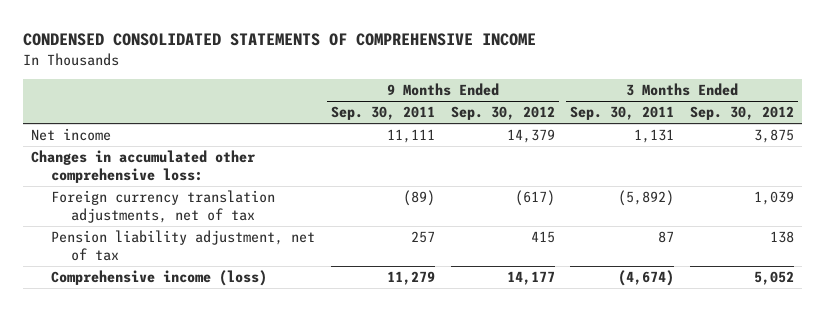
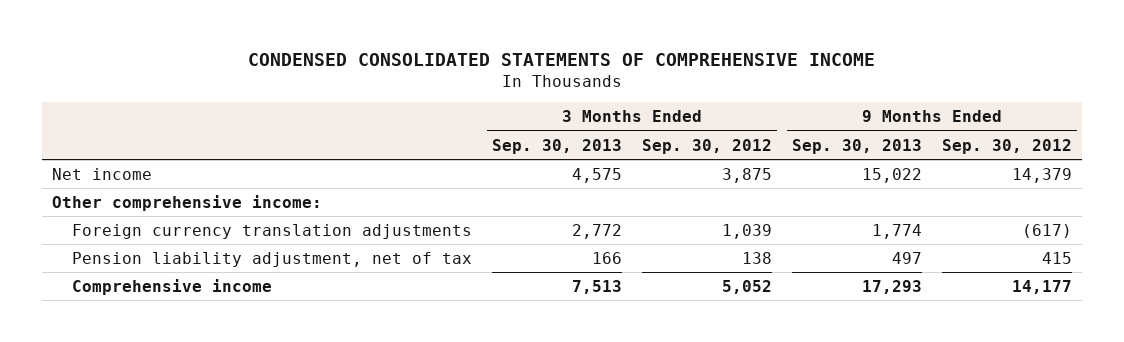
[330,106,435,121] Sep. 30, 2011 -> none
[570,106,675,121] Sep. 30, 2011 -> none
none -> [491,138,622,154] Sep. 30, 2013
none -> [791,138,922,154] Sep. 30, 2013
[30,150,256,183] Changes in accumulated other comprehensive loss: -> [52,194,323,211] Other comprehensive income:
[50,190,275,223] Foreign currency translation adjustments, net of tax -> [71,223,472,239] Foreign currency translation adjustments
[50,270,267,287] Comprehensive income (loss) -> [71,278,272,295] Comprehensive income

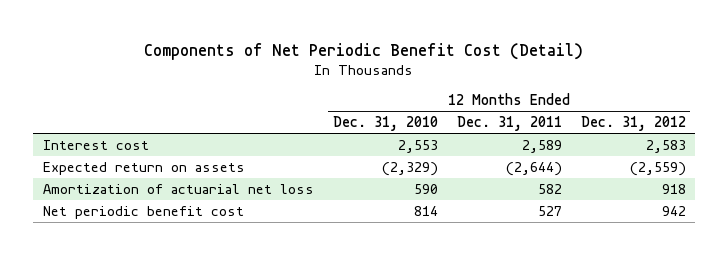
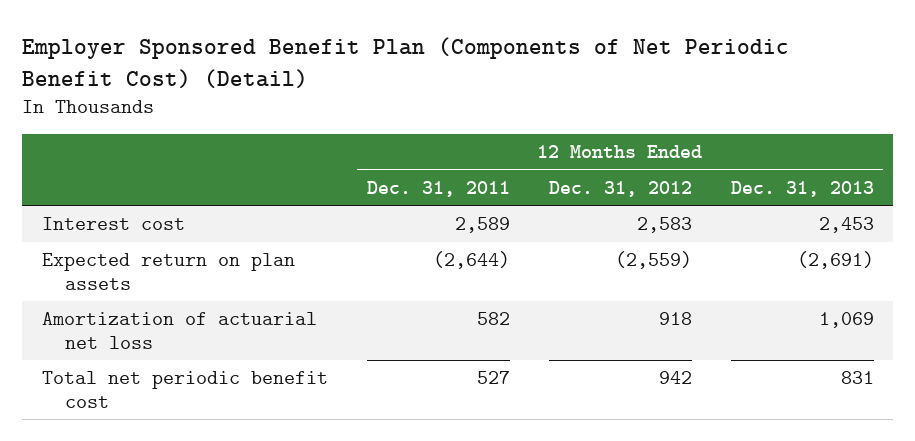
[144,42,584,60] Components of Net Periodic Benefit Cost (Detail) -> [22,37,790,88] Employer Sponsored Benefit Plan (Components of Net Periodic Benefit Cost) (Detail)
[332,116,438,132] Dec. 31, 2010 -> none
none -> [730,180,874,197] Dec. 31, 2013
[42,162,245,176] Expected return on assets -> [41,253,295,290] Expected return on plan assets
[42,206,244,220] Net periodic benefit cost -> [41,371,328,408] Total net periodic benefit cost

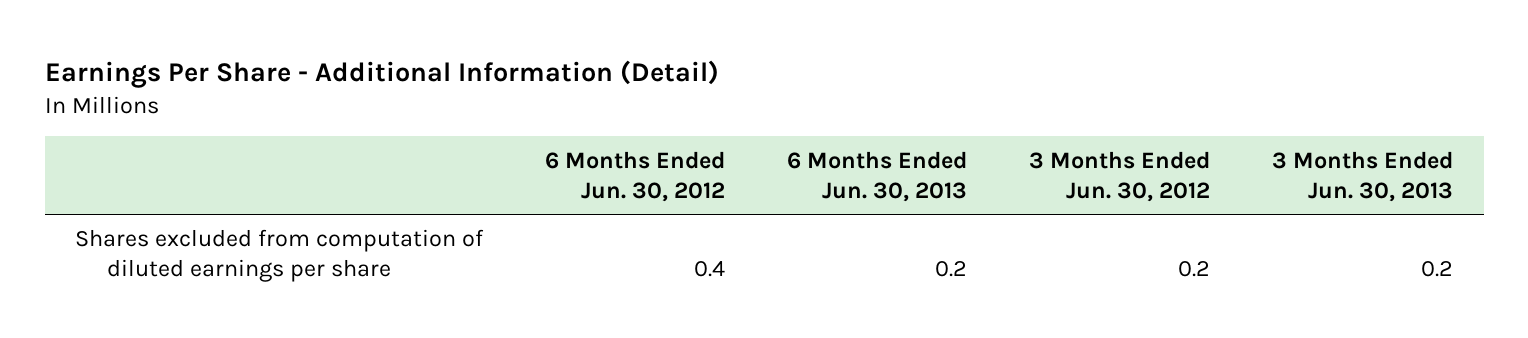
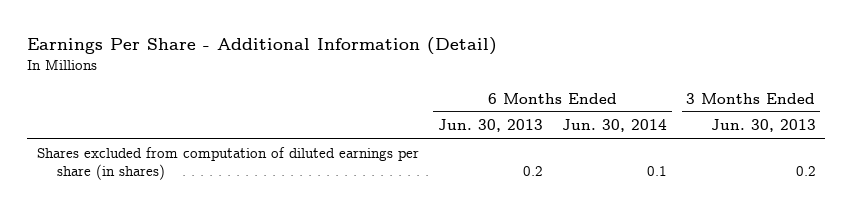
[545,150,726,202] 6 Months Ended Jun. 30, 2012 -> none
[1029,150,1211,202] 3 Months Ended Jun. 30, 2012 -> none
none -> [562,119,668,133] Jun. 30, 2014
[75,229,485,283] Shares excluded from computation of diluted earnings per share -> [36,147,419,181] Shares excluded from computation of diluted earnings per share (in shares)

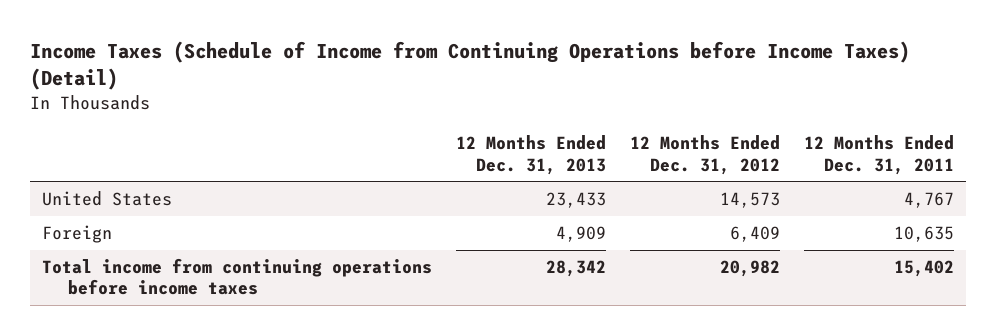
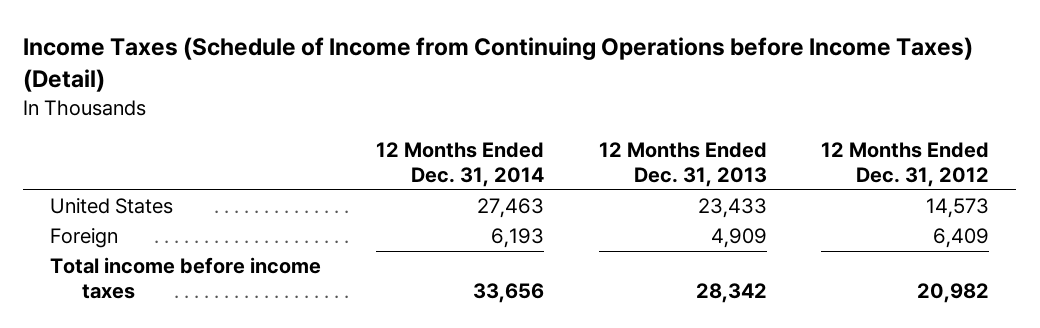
[803,135,954,175] 12 Months Ended Dec. 31, 2011 -> none
none -> [376,142,545,187] 12 Months Ended Dec. 31, 2014
[42,257,433,296] Total income from continuing operations before income taxes -> [50,257,322,299] Total income before income taxes

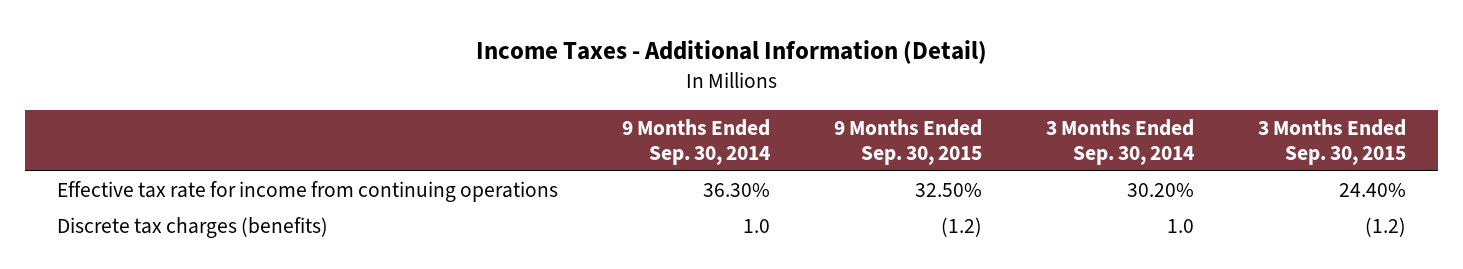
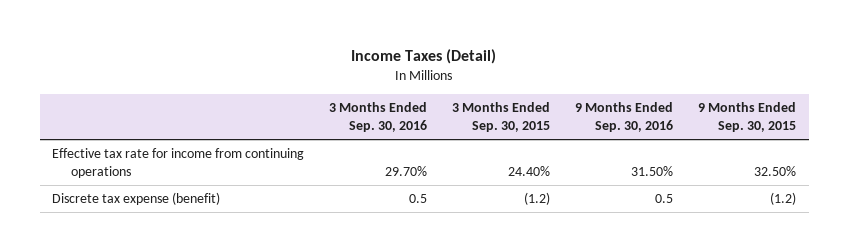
[475,39,987,64] Income Taxes - Additional Information (Detail) -> [351,49,497,65] Income Taxes (Detail)
[622,118,771,166] 9 Months Ended Sep. 30, 2014 -> none
[1046,118,1195,166] 3 Months Ended Sep. 30, 2014 -> none
none -> [329,102,428,133] 3 Months Ended Sep. 30, 2016
none -> [575,102,674,133] 9 Months Ended Sep. 30, 2016
[56,217,328,239] Discrete tax charges (benefits) -> [52,191,221,205] Discrete tax expense (benefit)

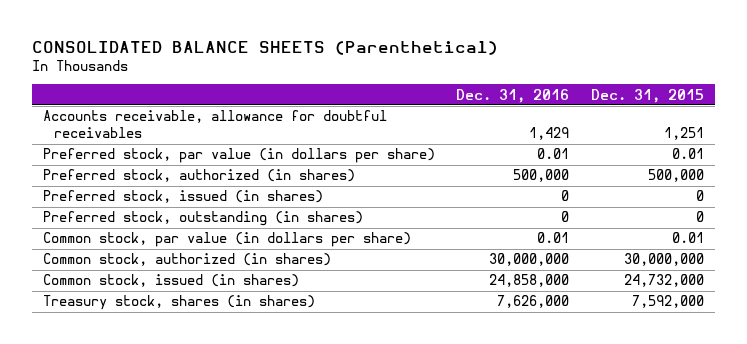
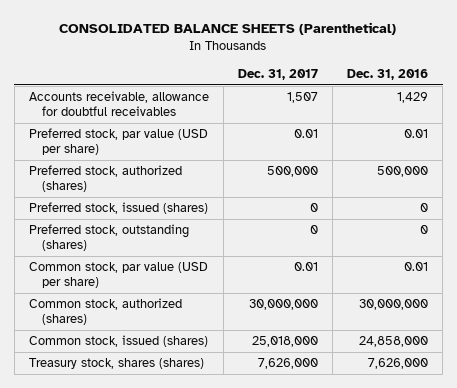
[591,88,705,103] Dec. 31, 2015 -> none
none -> [237,68,318,80] Dec. 31, 2017
[42,148,435,164] Preferred stock, par value (in dollars per share) -> [28,128,208,156] Preferred stock, par value (USD per share)
[42,169,355,183] Preferred stock, authorized (in shares) -> [28,165,182,193] Preferred stock, authorized (shares)
[42,190,323,204] Preferred stock, issued (in shares) -> [28,202,208,215] Preferred stock, issued (shares)
[42,211,363,227] Preferred stock, outstanding (in shares) -> [28,224,189,252] Preferred stock, outstanding (shares)
[42,232,411,248] Common stock, par value (in dollars per share) -> [28,262,208,289] Common stock, par value (USD per share)
[42,253,331,267] Common stock, authorized (in shares) -> [28,298,182,326] Common stock, authorized (shares)
[42,274,299,288] Common stock, issued (in shares) -> [28,335,208,348] Common stock, issued (shares)
[42,295,315,311] Treasury stock, shares (in shares) -> [28,358,204,370] Treasury stock, shares (shares)

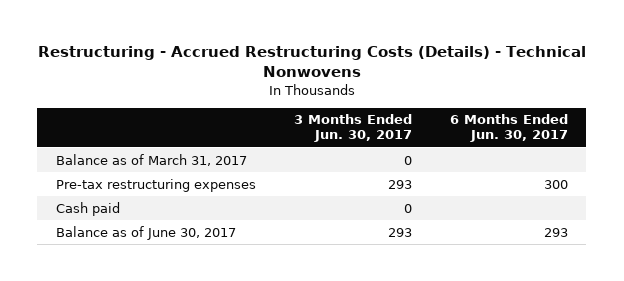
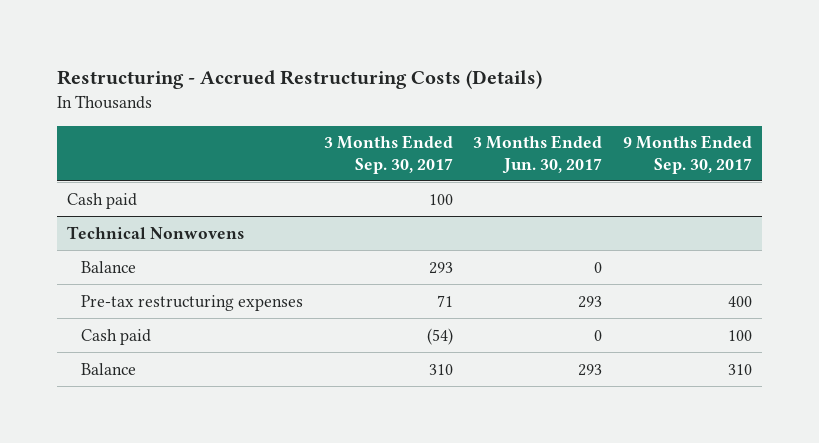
[37,46,586,78] Restructuring - Accrued Restructuring Costs (Details) - Technical Nonwovens -> [57,70,543,90] Restructuring - Accrued Restructuring Costs (Details)
[449,114,568,143] 6 Months Ended Jun. 30, 2017 -> none
none -> [323,135,453,174] 3 Months Ended Sep. 30, 2017
none -> [622,135,752,174] 9 Months Ended Sep. 30, 2017
none -> [67,192,138,209] Cash paid
none -> [67,225,245,239] Technical Nonwovens
[56,153,248,166] Balance as of March 31, 2017 -> [81,260,137,273] Balance
[56,225,237,240] Balance as of June 30, 2017 -> [81,362,137,375] Balance

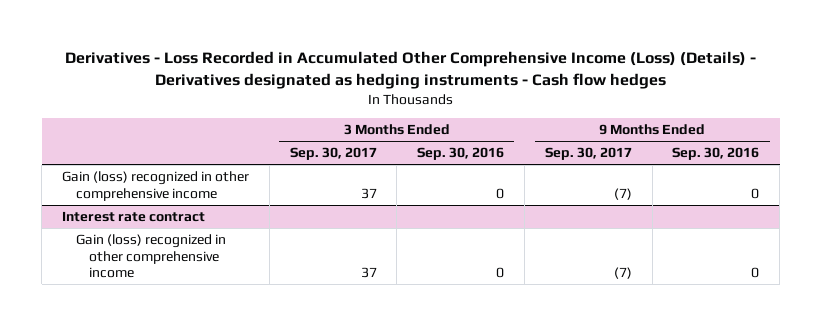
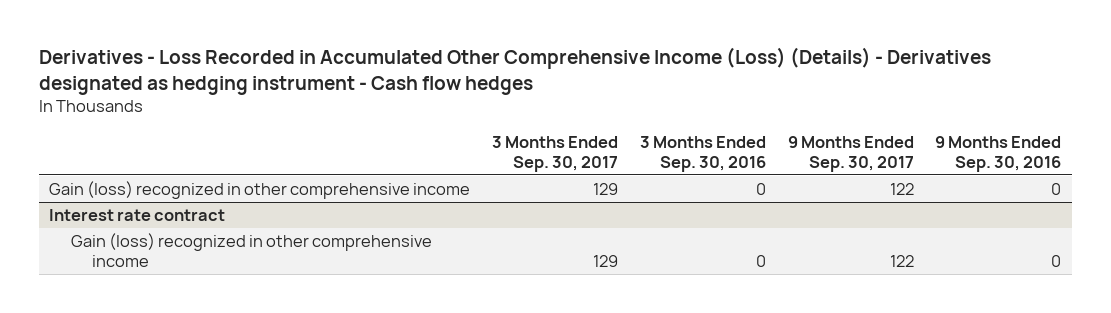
[64,51,756,90] Derivatives - Loss Recorded in Accumulated Other Comprehensive Income (Loss) (Details) - Derivatives designated as hedging instruments - Cash flow hedges -> [38,47,991,95] Derivatives - Loss Recorded in Accumulated Other Comprehensive Income (Loss) (Details) - Derivatives designated as hedging instrument - Cash flow hedges
[360,187,377,199] 37 -> [593,183,619,196] 129
[613,187,632,200] (7) -> [889,183,914,196] 122
[360,267,377,279] 37 -> [593,255,619,268] 129
[613,267,632,280] (7) -> [889,255,914,268] 122

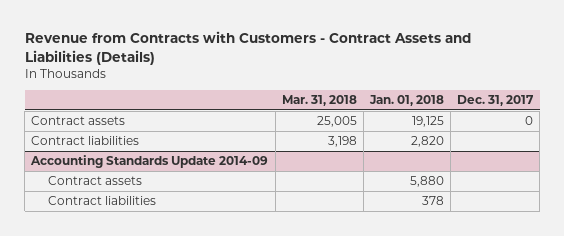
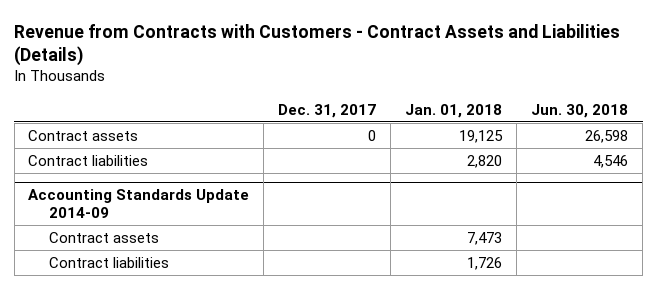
[281,94,357,106] Mar. 31, 2018 -> none
none -> [531,103,629,118] Jun. 30, 2018
[409,176,444,188] 5,880 -> [467,231,503,245] 7,473
[421,196,444,206] 378 -> [467,256,503,270] 1,726

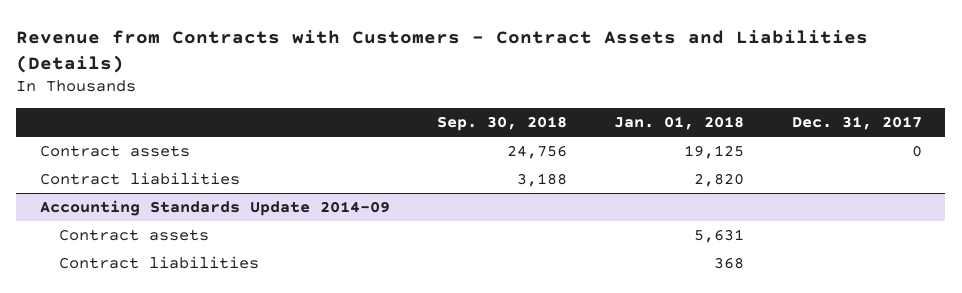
[531,103,629,118] Jun. 30, 2018 -> none
none -> [437,116,568,132] Sep. 30, 2018
[467,231,503,245] 7,473 -> [694,228,745,243] 5,631
[467,256,503,270] 1,726 -> [714,256,745,269] 368

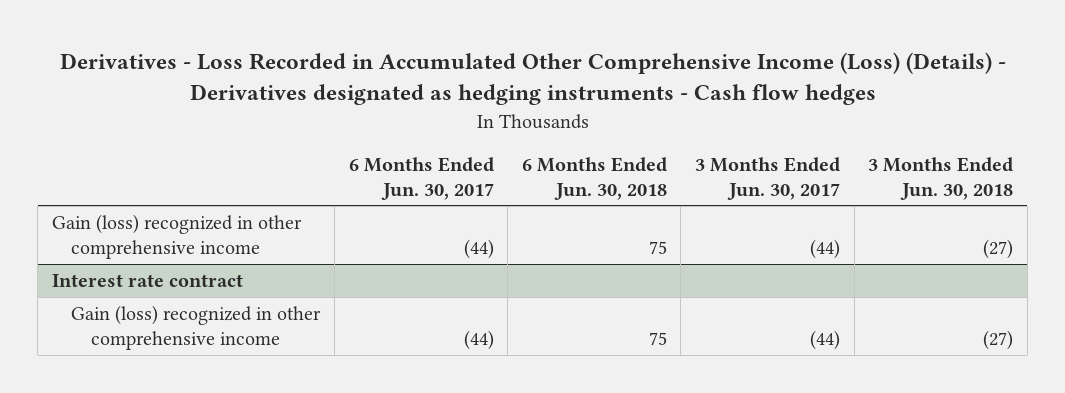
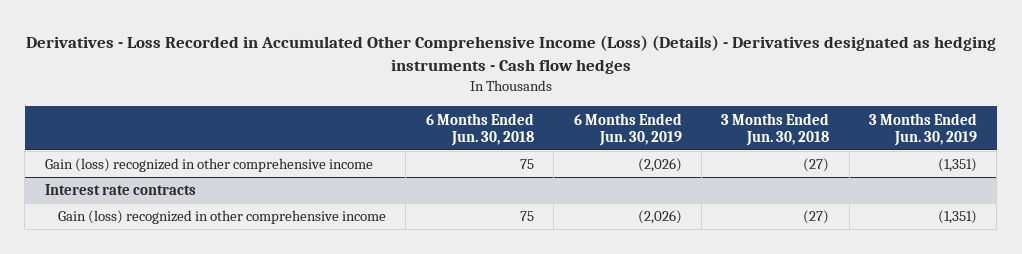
[348,156,494,200] 6 Months Ended Jun. 30, 2017 -> none
[695,156,841,200] 3 Months Ended Jun. 30, 2017 -> none
none -> [573,112,682,146] 6 Months Ended Jun. 30, 2019
none -> [869,112,978,146] 3 Months Ended Jun. 30, 2019
[51,273,243,287] Interest rate contract -> [44,184,196,196] Interest rate contracts

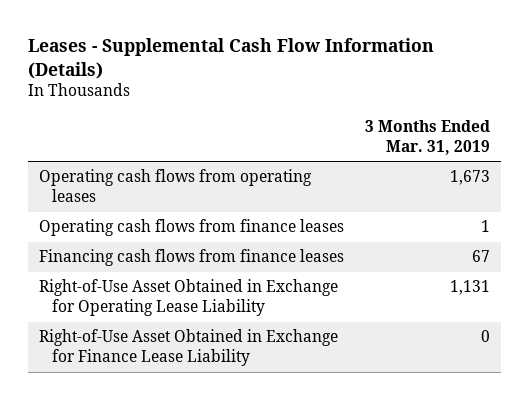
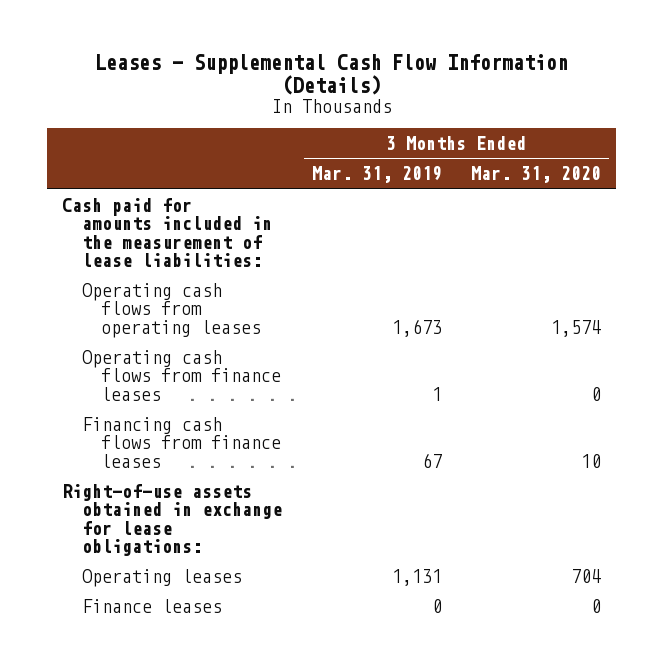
none -> [471,166,602,184] Mar. 31, 2020
none -> [61,197,272,268] Cash paid for amounts included in the measurement of lease liabilities:
none -> [61,483,282,557] Right-of-use assets obtained in exchange for lease obligations:
[38,279,338,317] Right-of-Use Asset Obtained in Exchange for Operating Lease Liability -> [81,568,242,587] Operating leases
[38,329,338,367] Right-of-Use Asset Obtained in Exchange for Finance Lease Liability -> [81,598,222,613] Finance leases

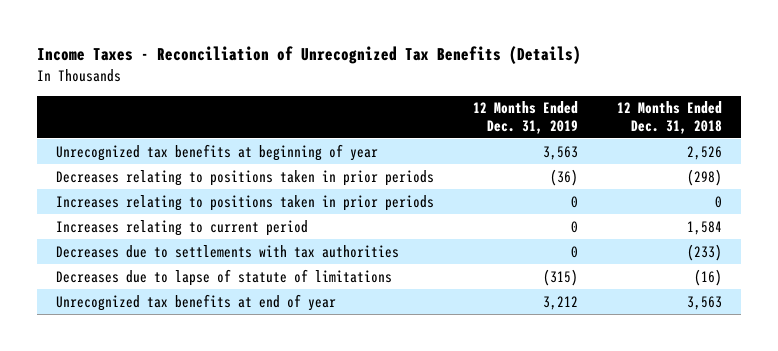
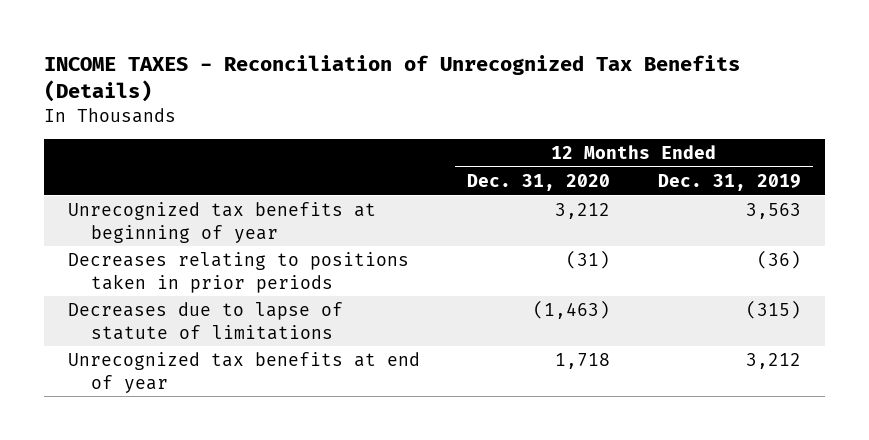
[37,46,582,65] Income Taxes - Reconciliation of Unrecognized Tax Benefits (Details) -> [44,55,741,103] INCOME TAXES - Reconciliation of Unrecognized Tax Benefits (Details)
[616,101,722,134] 12 Months Ended Dec. 31, 2018 -> none
none -> [467,173,611,191] Dec. 31, 2020
[56,194,435,211] Increases relating to positions taken in prior periods -> none
[56,219,309,236] Increases relating to current period -> none
[56,244,400,258] Decreases due to settlements with tax authorities -> none

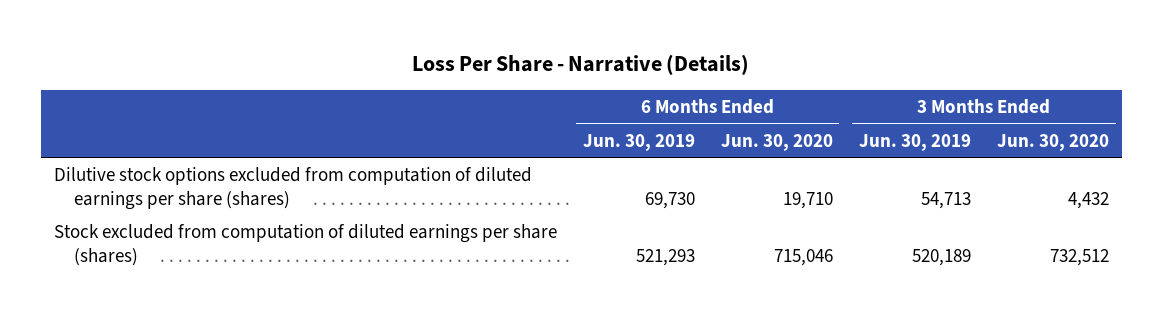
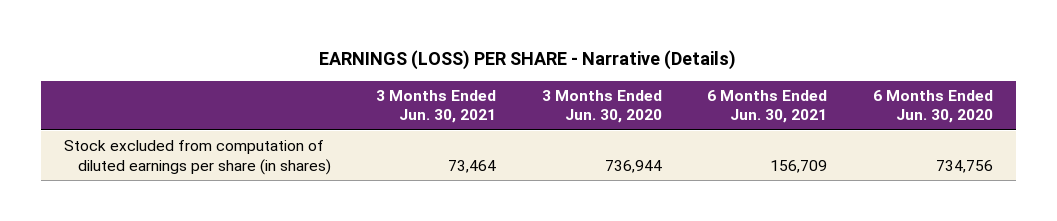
[412,53,750,75] Loss Per Share - Narrative (Details) -> [319,50,737,71] EARNINGS (LOSS) PER SHARE - Narrative (Details)
[582,133,695,151] Jun. 30, 2019 -> none
[859,133,972,151] Jun. 30, 2019 -> none
none -> [376,90,497,124] 3 Months Ended Jun. 30, 2021
none -> [707,90,828,124] 6 Months Ended Jun. 30, 2021
[53,167,532,210] Dilutive stock options excluded from computation of diluted earnings per share (shares) -> none
[53,224,557,266] Stock excluded from computation of diluted earnings per share (shares) -> [63,140,332,175] Stock excluded from computation of diluted earnings per share (in shares)
[773,248,833,266] 715,046 -> [935,159,993,173] 734,756
[1050,248,1110,266] 732,512 -> [604,159,662,173] 736,944

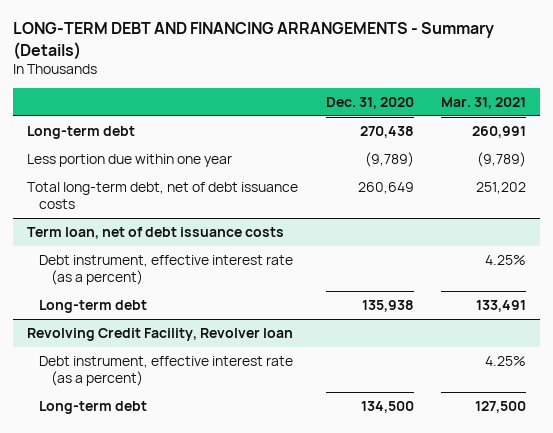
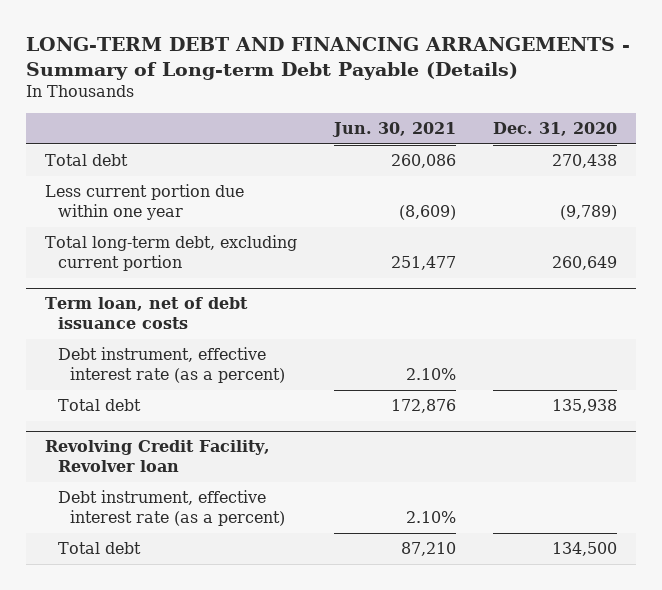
[12,22,494,60] LONG-TERM DEBT AND FINANCING ARRANGEMENTS - Summary (Details) -> [26,36,631,80] LONG-TERM DEBT AND FINANCING ARRANGEMENTS - Summary of Long-term Debt Payable (Details)
[441,96,527,109] Mar. 31, 2021 -> none
none -> [332,122,457,138] Jun. 30, 2021
[26,125,135,139] Long-term debt -> [44,154,128,167] Total debt
[26,153,232,167] Less portion due within one year -> [44,184,244,221] Less current portion due within one year
[26,181,298,210] Total long-term debt, net of debt issuance costs -> [44,235,297,272] Total long-term debt, excluding current portion
[38,299,147,313] Long-term debt -> [57,399,141,412] Total debt
[38,400,147,414] Long-term debt -> [57,542,141,555] Total debt

